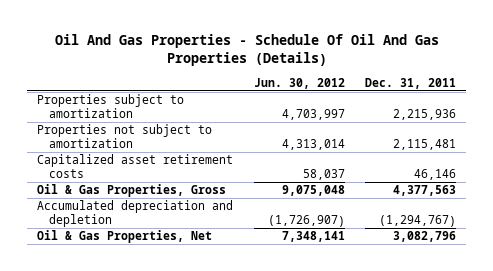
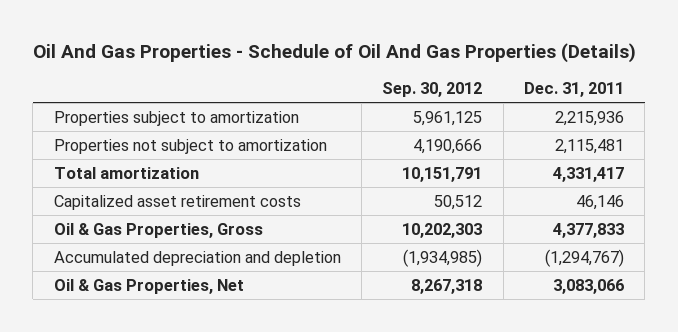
[54,33,439,66] Oil And Gas Properties - Schedule Of Oil And Gas Properties (Details) -> [32,43,636,64] Oil And Gas Properties - Schedule of Oil And Gas Properties (Details)
[253,77,345,89] Jun. 30, 2012 -> none
none -> [382,82,483,98] Sep. 30, 2012
none -> [53,166,199,179] Total amortization
[393,185,457,197] 4,377,563 -> [552,222,624,238] 4,377,833
[393,231,457,243] 3,082,796 -> [552,278,624,294] 3,083,066

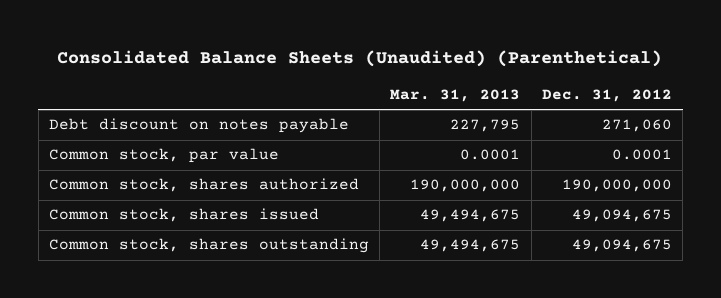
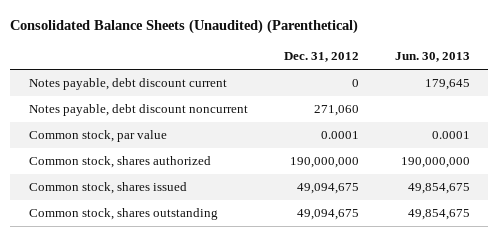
[390,89,521,103] Mar. 31, 2013 -> none
none -> [395,52,471,63] Jun. 30, 2013
none -> [28,78,227,91] Notes payable, debt discount current
[49,118,350,134] Debt discount on notes payable -> [28,104,248,117] Notes payable, debt discount noncurrent

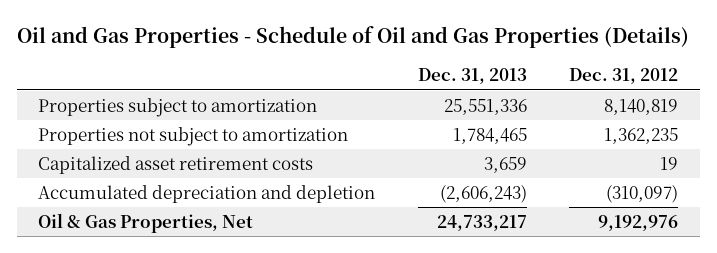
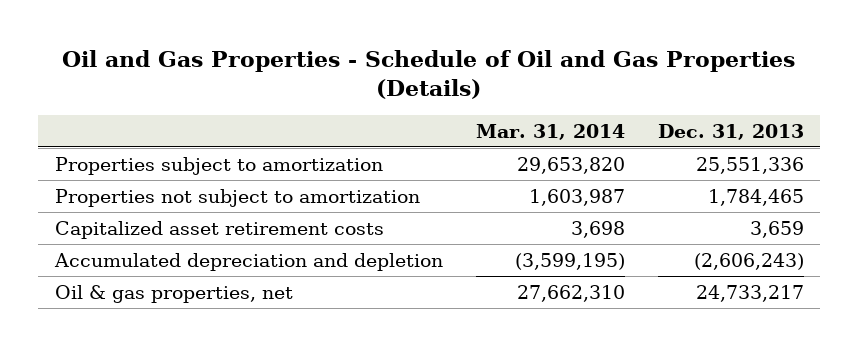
[569,68,679,85] Dec. 31, 2012 -> none
none -> [475,123,625,140] Mar. 31, 2014
[38,212,254,233] Oil & Gas Properties, Net -> [54,284,293,303] Oil & gas properties, net

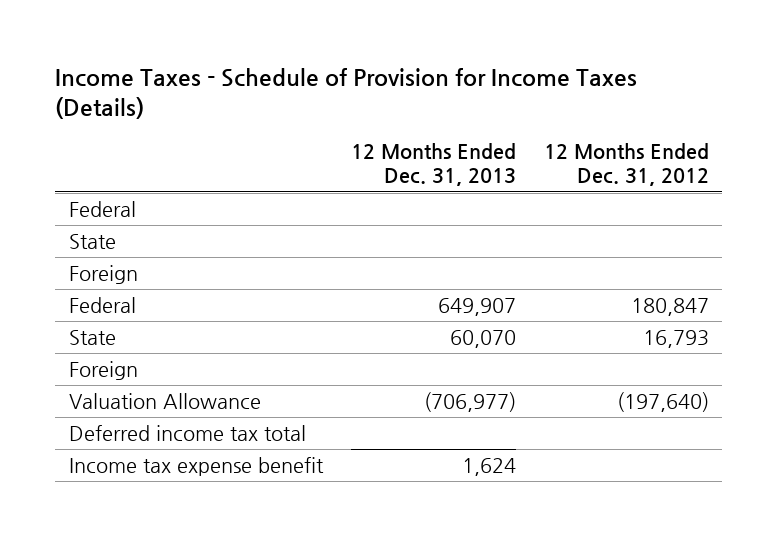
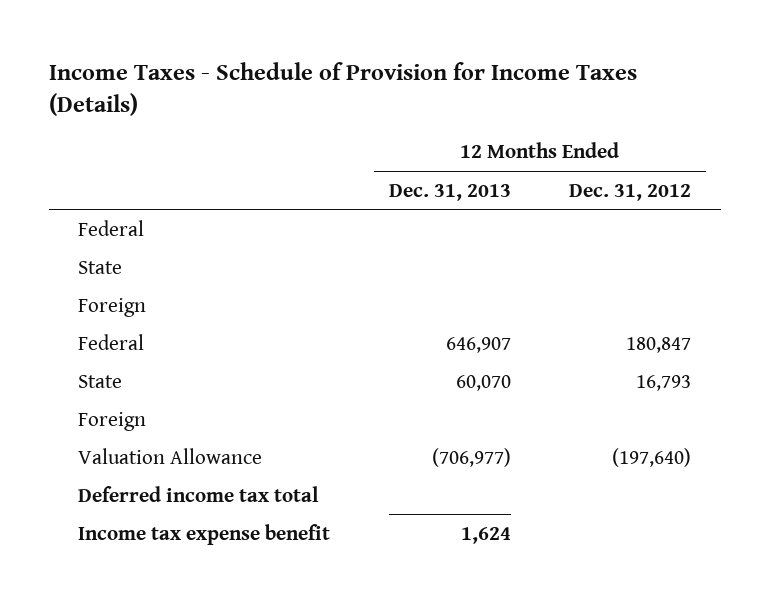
[437,297,516,316] 649,907 -> [445,336,511,353] 646,907

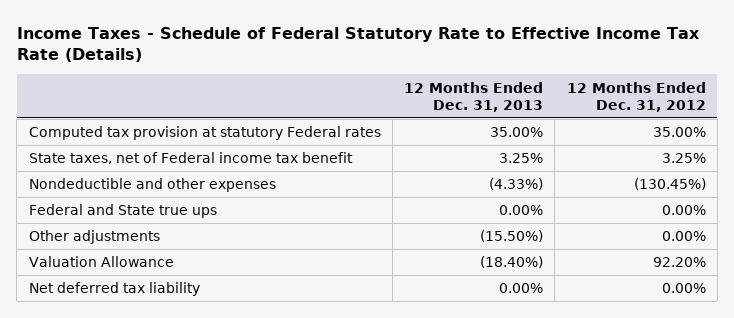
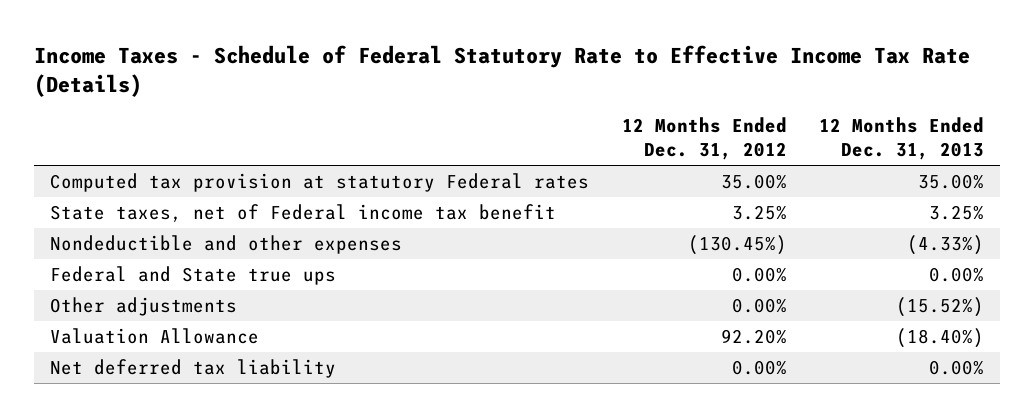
[480,230,544,243] (15.50%) -> [895,297,984,318] (15.52%)

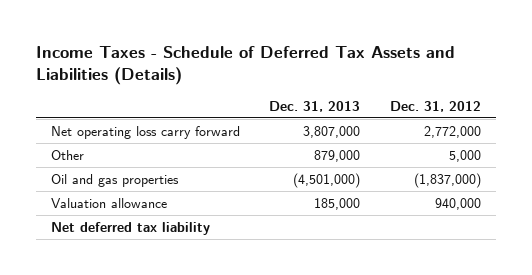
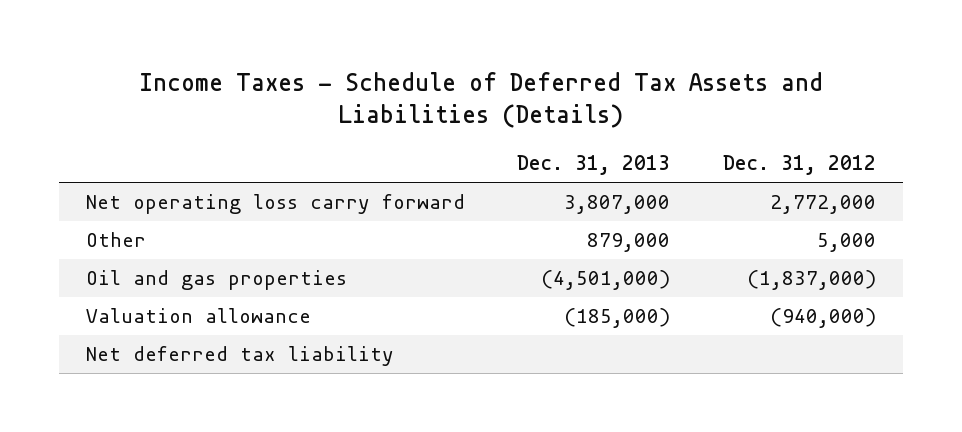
[314,197,361,210] 185,000 -> [564,308,671,329] (185,000)
[435,197,482,210] 940,000 -> [770,308,877,329] (940,000)

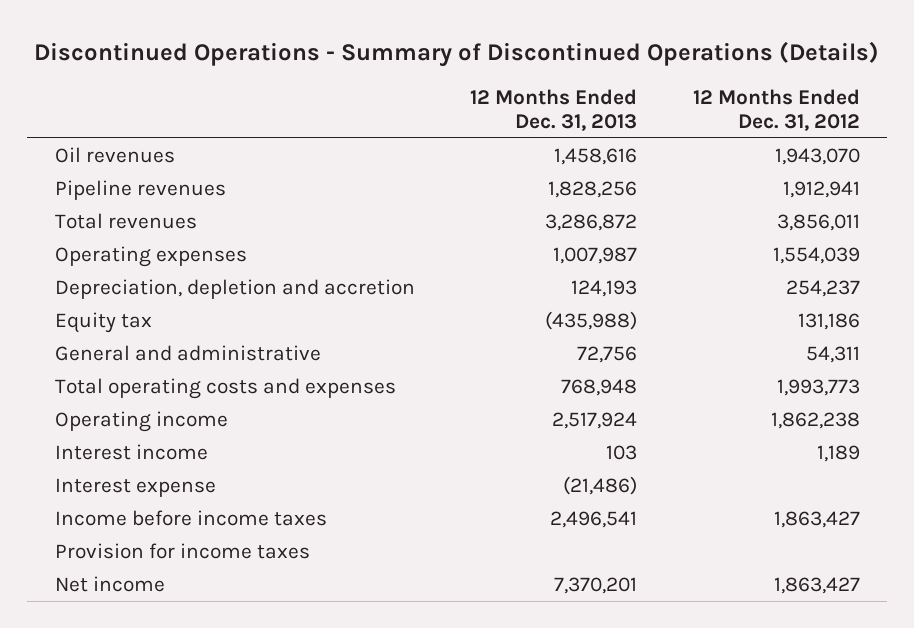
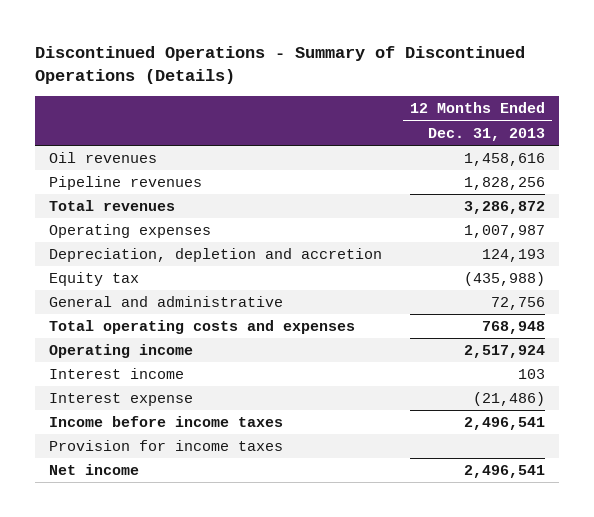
[692,88,860,131] 12 Months Ended Dec. 31, 2012 -> none
[554,576,638,594] 7,370,201 -> [464,465,546,479] 2,496,541

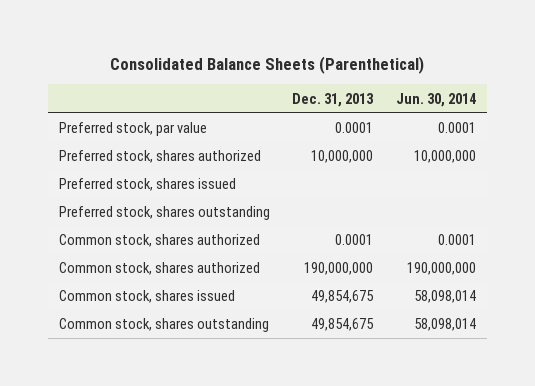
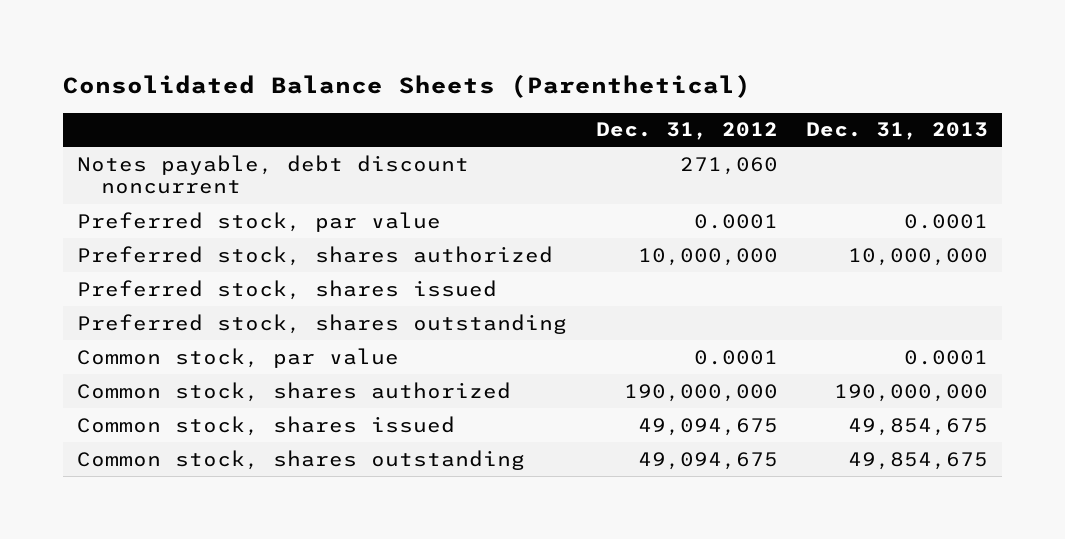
[395,92,476,107] Jun. 30, 2014 -> none
none -> [595,122,778,141] Dec. 31, 2012
none -> [77,154,470,195] Notes payable, debt discount noncurrent
[59,234,261,248] Common stock, shares authorized -> [77,347,400,368] Common stock, par value

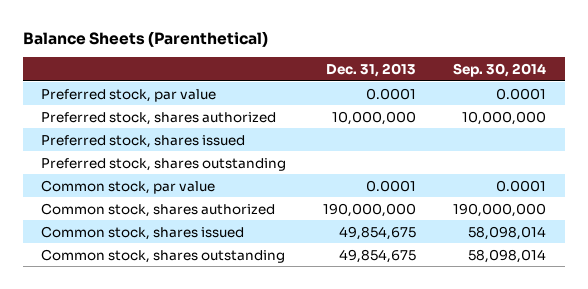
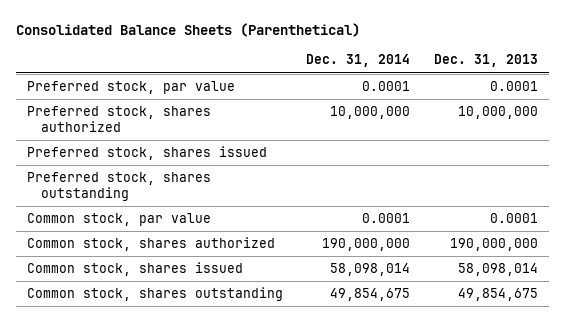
[22,30,268,47] Balance Sheets (Parenthetical) -> [15,22,360,37] Consolidated Balance Sheets (Parenthetical)
[453,62,547,77] Sep. 30, 2014 -> none
none -> [306,54,411,68] Dec. 31, 2014
[339,225,417,240] 49,854,675 -> [457,263,538,277] 58,098,014

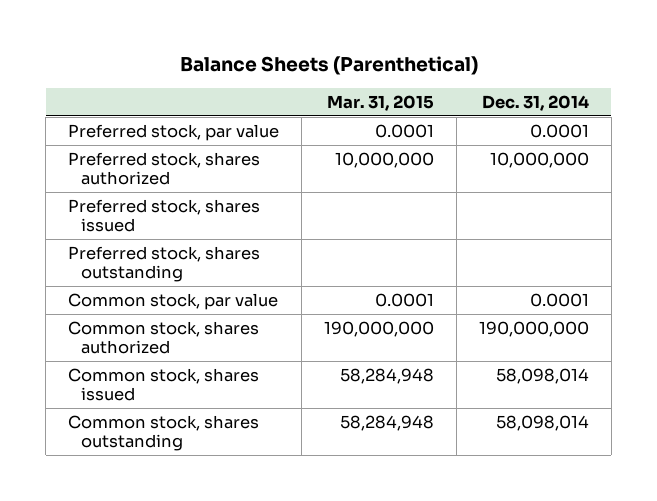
[15,22,360,37] Consolidated Balance Sheets (Parenthetical) -> [179,56,478,76] Balance Sheets (Parenthetical)
[433,54,538,68] Dec. 31, 2013 -> none
none -> [327,94,435,111] Mar. 31, 2015
[330,288,411,302] 49,854,675 -> [495,415,589,432] 58,098,014

